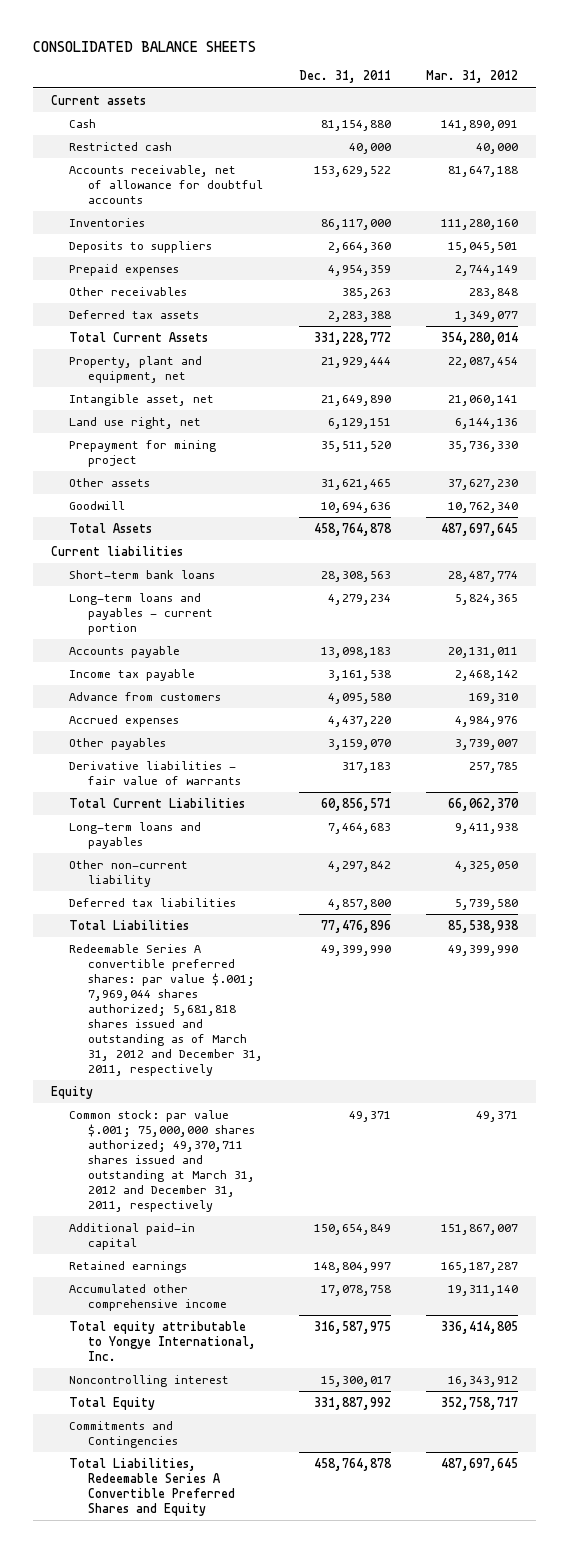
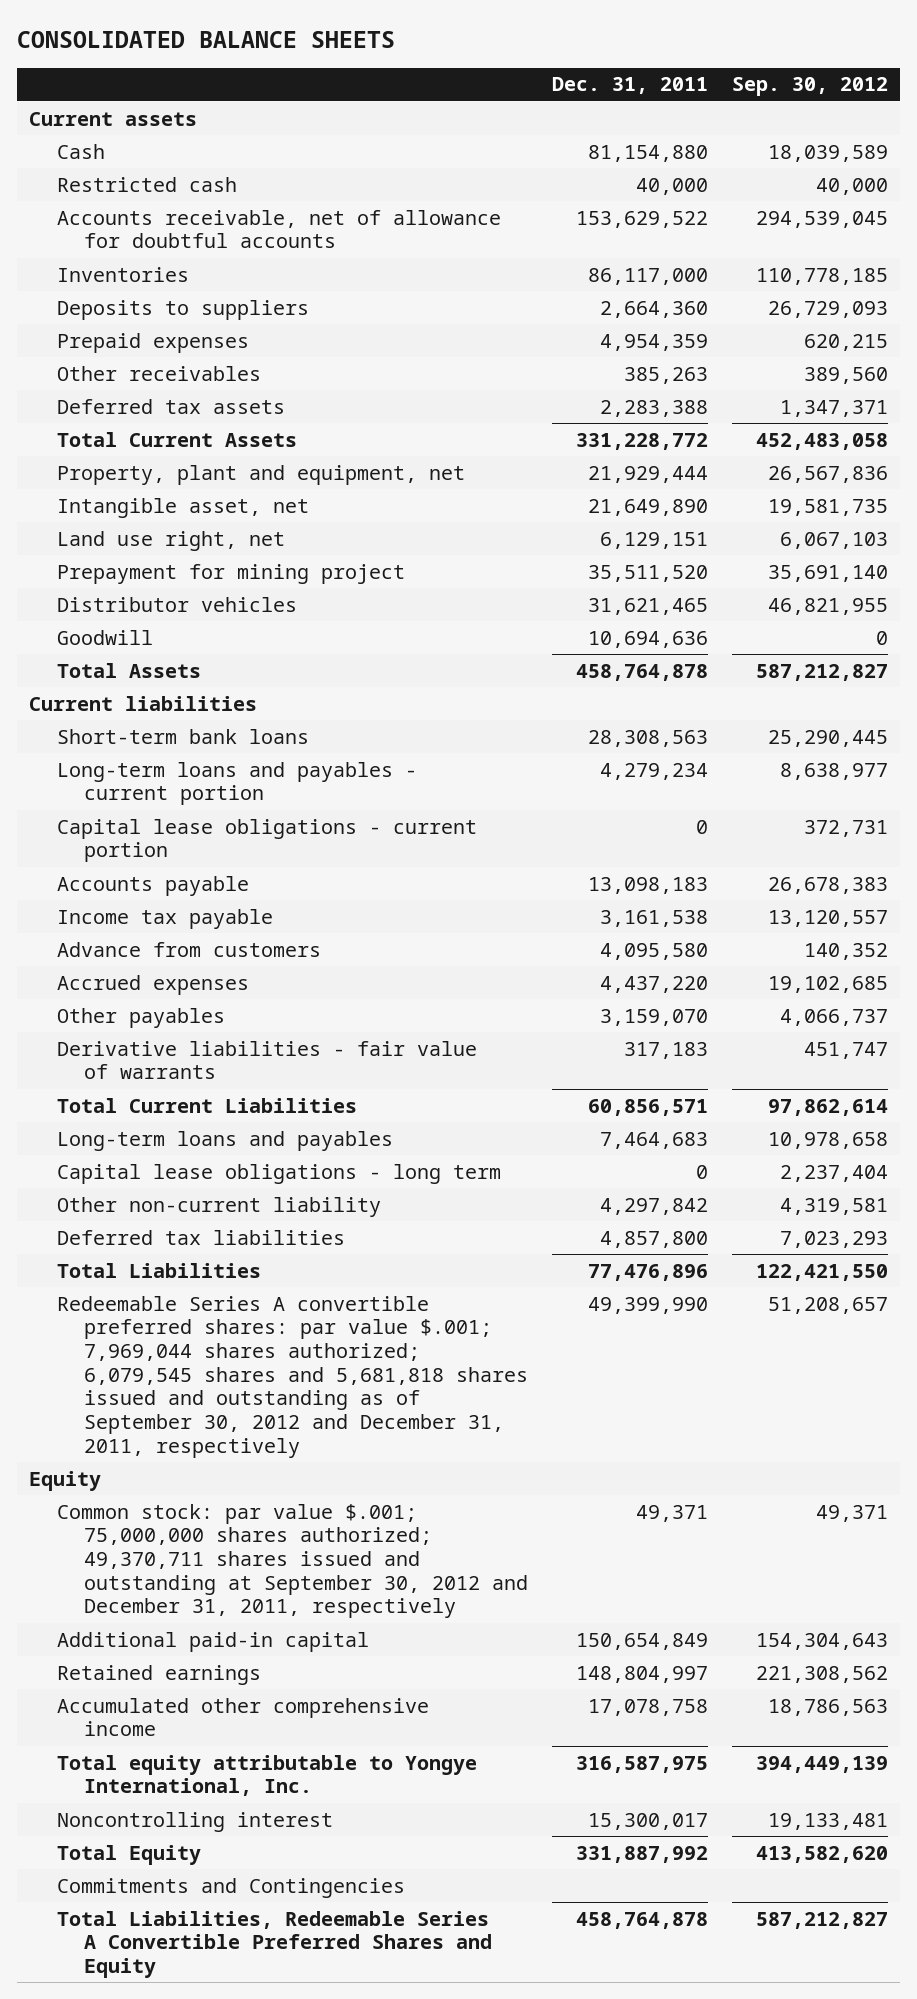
[426,70,519,84] Mar. 31, 2012 -> none
none -> [731,77,888,97] Sep. 30, 2012
[69,477,151,487] Other assets -> [56,596,297,612] Distributor vehicles
none -> [56,818,477,863] Capital lease obligations - current portion
none -> [56,1163,501,1184] Capital lease obligations - long term
[69,943,264,1077] Redeemable Series A convertible preferred shares: par value $.001; 7,969,044 shares authorized; 5,681,818 shares issued and outstanding as of March 31, 2012 and December 31, 2011, respectively -> [56,1295,528,1458] Redeemable Series A convertible preferred shares: par value $.001; 7,969,044 shares authorized; 6,079,545 shares and 5,681,818 shares issued and outstanding as of September 30, 2012 and December 31, 2011, respectively
[69,1109,256,1213] Common stock: par value $.001; 75,000,000 shares authorized; 49,370,711 shares issued and outstanding at March 31, 2012 and December 31, 2011, respectively -> [56,1503,528,1619] Common stock: par value $.001; 75,000,000 shares authorized; 49,370,711 shares issued and outstanding at September 30, 2012 and December 31, 2011, respectively

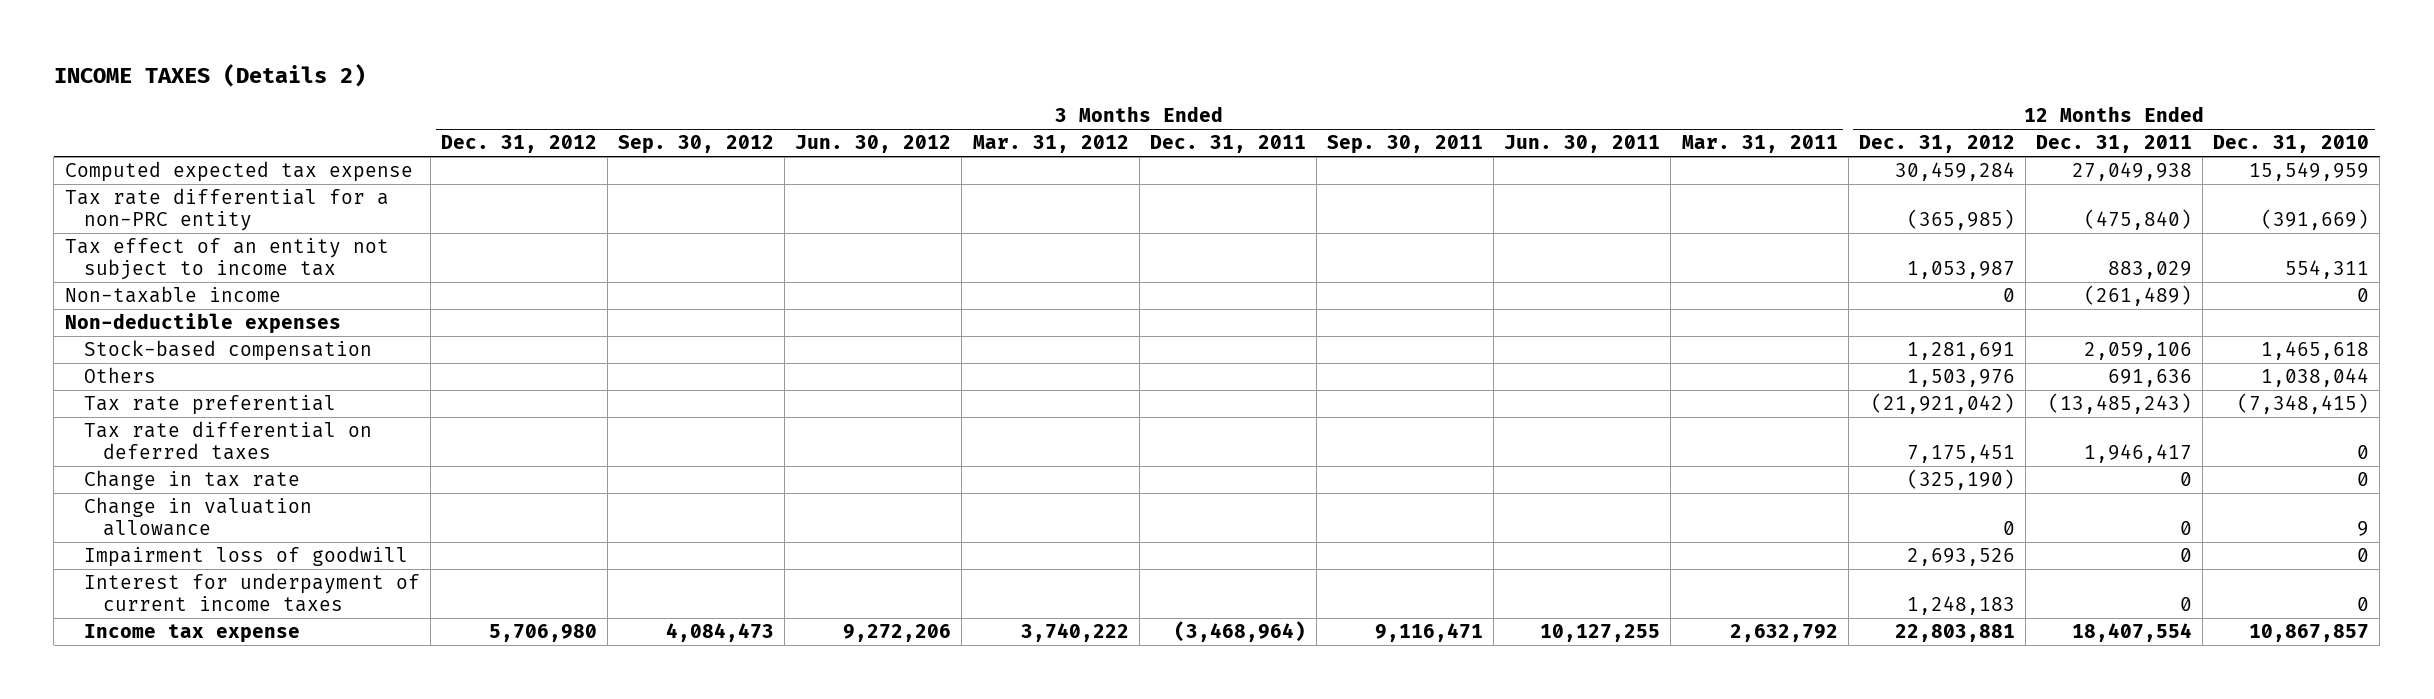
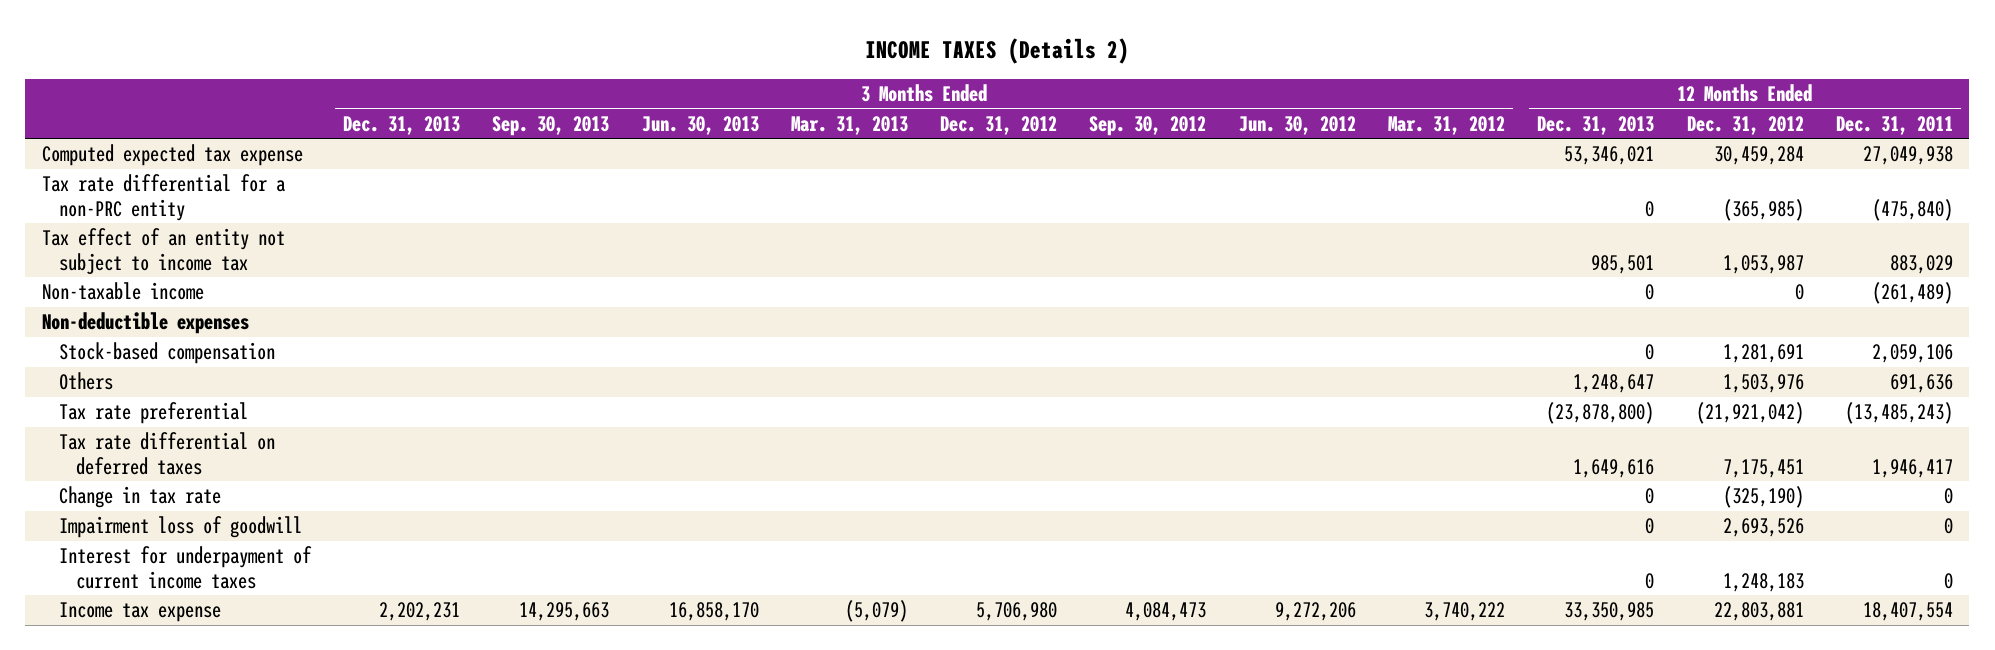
[1149,135,1306,154] Dec. 31, 2011 -> none
[1327,135,1484,155] Sep. 30, 2011 -> none
[1504,135,1661,154] Jun. 30, 2011 -> none
[1681,135,1838,154] Mar. 31, 2011 -> none
[2213,135,2370,154] Dec. 31, 2010 -> none
none -> [342,115,460,135] Dec. 31, 2013
none -> [492,115,610,136] Sep. 30, 2013
none -> [641,115,759,135] Jun. 30, 2013
none -> [790,115,908,135] Mar. 31, 2013
none -> [1537,115,1655,135] Dec. 31, 2013
[83,497,312,537] Change in valuation allowance -> none

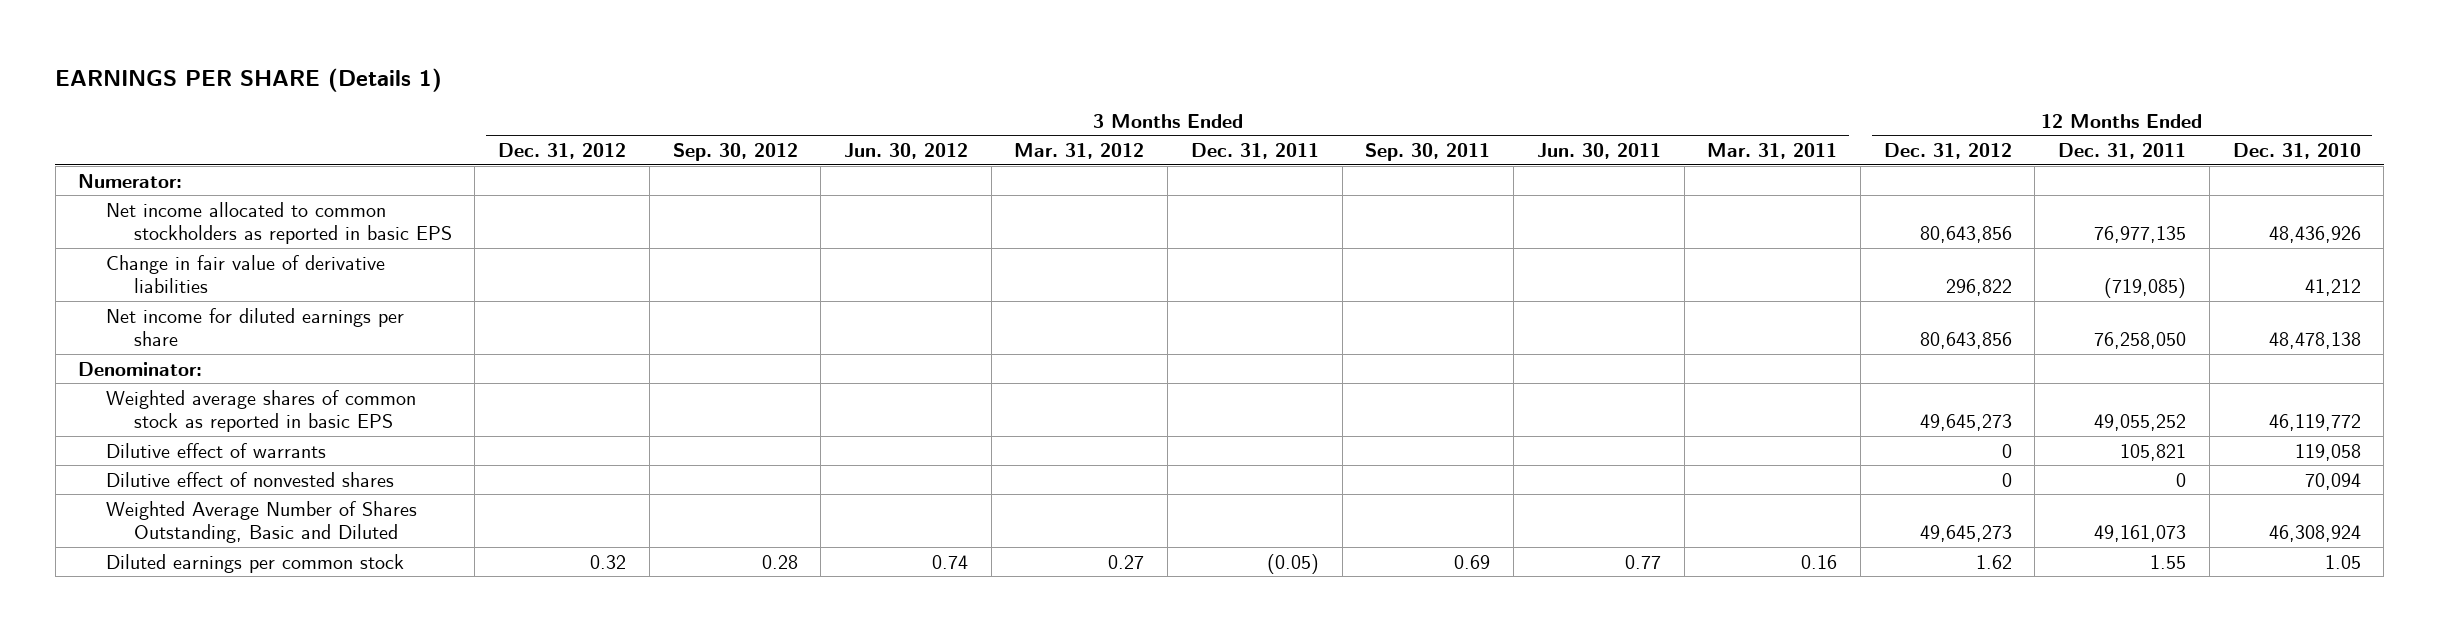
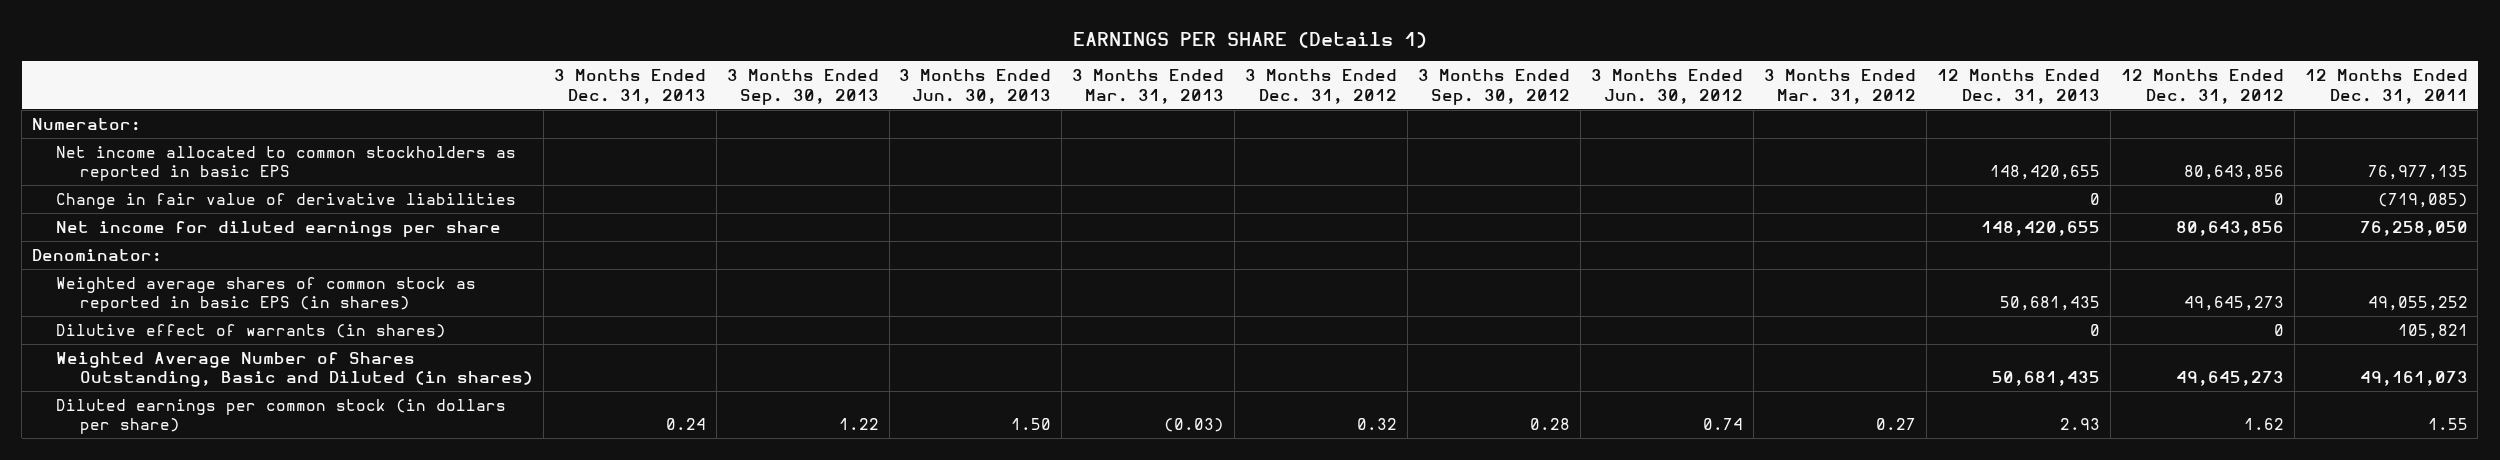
[1190,142,1319,159] Dec. 31, 2011 -> none
[1365,142,1491,161] Sep. 30, 2011 -> none
[1536,142,1661,159] Jun. 30, 2011 -> none
[1707,142,1838,159] Mar. 31, 2011 -> none
[2232,142,2361,159] Dec. 31, 2010 -> none
none -> [553,69,706,104] 3 Months Ended Dec. 31, 2013
none -> [726,69,879,105] 3 Months Ended Sep. 30, 2013
none -> [899,69,1052,104] 3 Months Ended Jun. 30, 2013
none -> [1072,69,1225,104] 3 Months Ended Mar. 31, 2013
none -> [1936,69,2100,104] 12 Months Ended Dec. 31, 2013
[1945,279,2012,297] 296,822 -> [2273,192,2284,205] 0
[105,471,394,487] Dilutive effect of nonvested shares -> none
[105,389,416,433] Weighted average shares of common stock as reported in basic EPS -> [55,276,476,313] Weighted average shares of common stock as reported in basic EPS (in shares)
[105,442,326,458] Dilutive effect of warrants -> [55,323,446,338] Dilutive effect of warrants (in shares)
[105,500,417,544] Weighted Average Number of Shares Outstanding, Basic and Diluted -> [55,351,533,388] Weighted Average Number of Shares Outstanding, Basic and Diluted (in shares)
[105,553,404,573] Diluted earnings per common stock -> [55,398,506,435] Diluted earnings per common stock (in dollars per share)

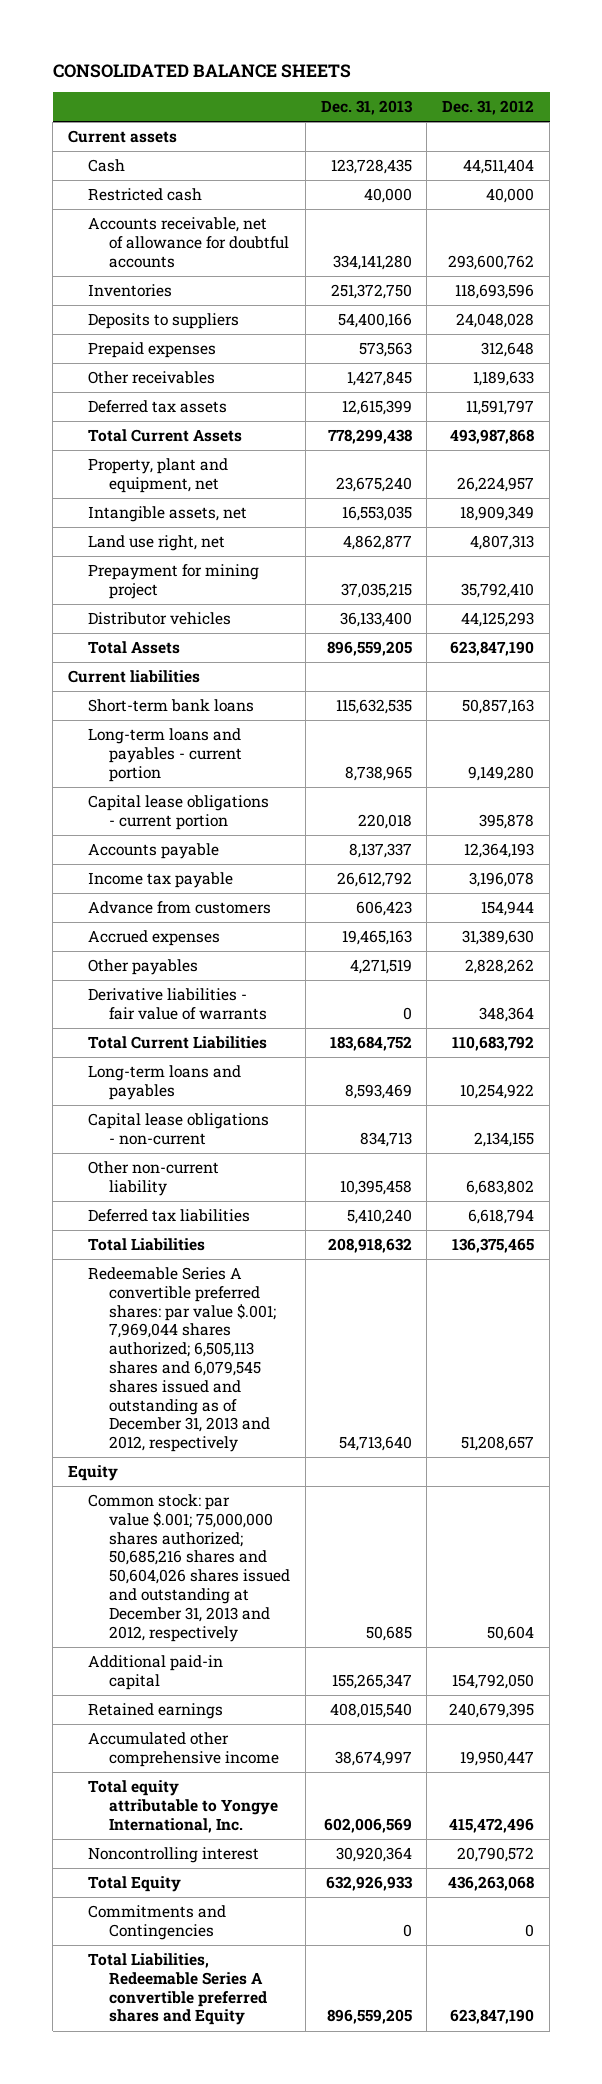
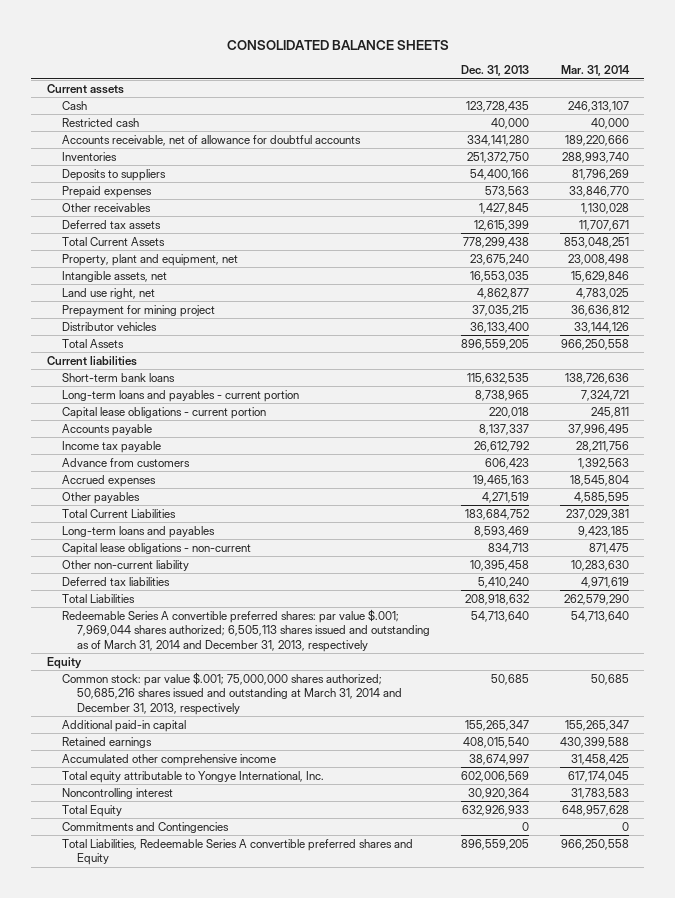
[442,100,535,116] Dec. 31, 2012 -> none
none -> [560,65,630,77] Mar. 31, 2014
[88,988,267,1020] Derivative liabilities - fair value of warrants -> none
[88,1267,276,1453] Redeemable Series A convertible preferred shares: par value $.001; 7,969,044 shares authorized; 6,505,113 shares and 6,079,545 shares issued and outstanding as of December 31, 2013 and 2012, respectively -> [61,609,431,652] Redeemable Series A convertible preferred shares: par value $.001; 7,969,044 shares authorized; 6,505,113 shares issued and outstanding as of March 31, 2014 and December 31, 2013, respectively
[88,1494,290,1642] Common stock: par value $.001; 75,000,000 shares authorized; 50,685,216 shares and 50,604,026 shares issued and outstanding at December 31, 2013 and 2012, respectively -> [61,672,403,715] Common stock: par value $.001; 75,000,000 shares authorized; 50,685,216 shares issued and outstanding at March 31, 2014 and December 31, 2013, respectively

